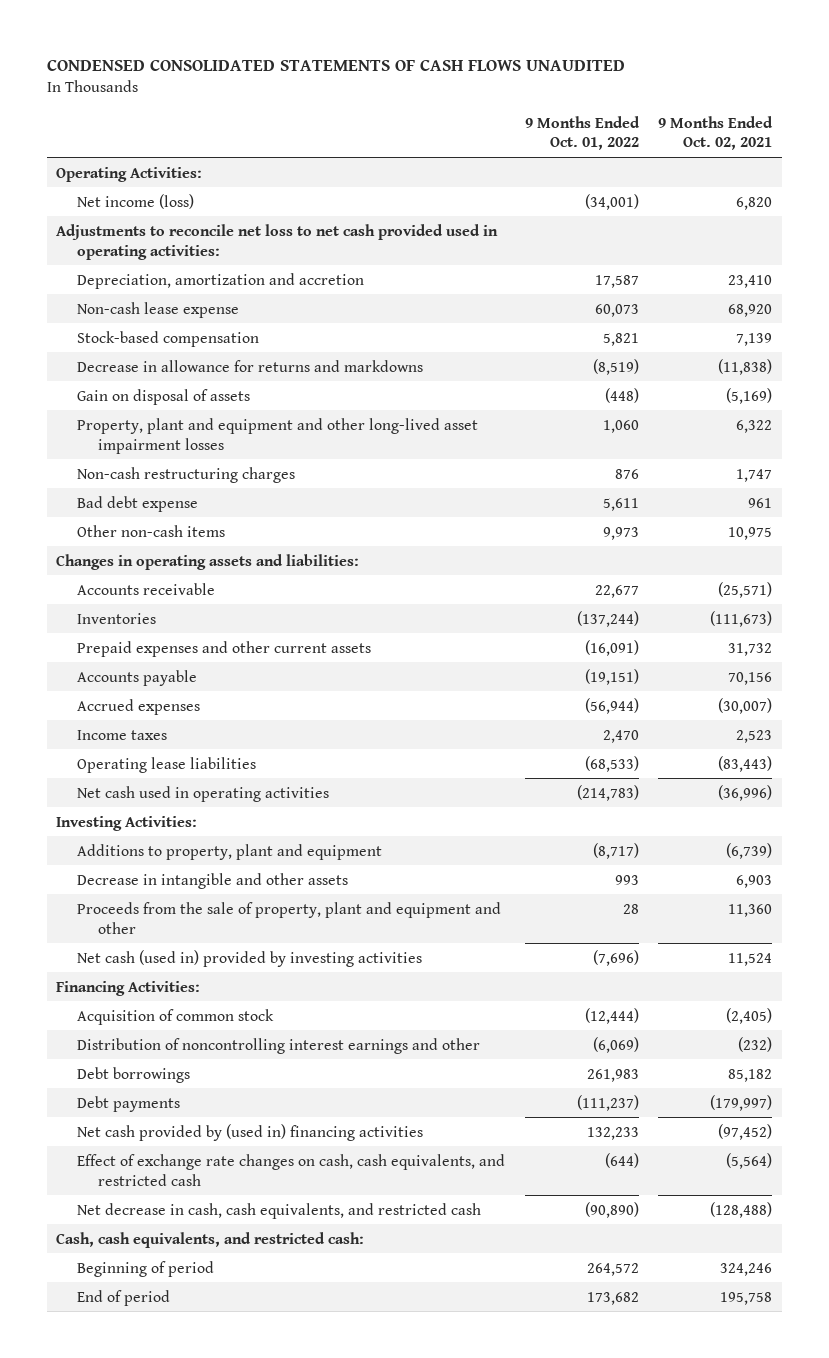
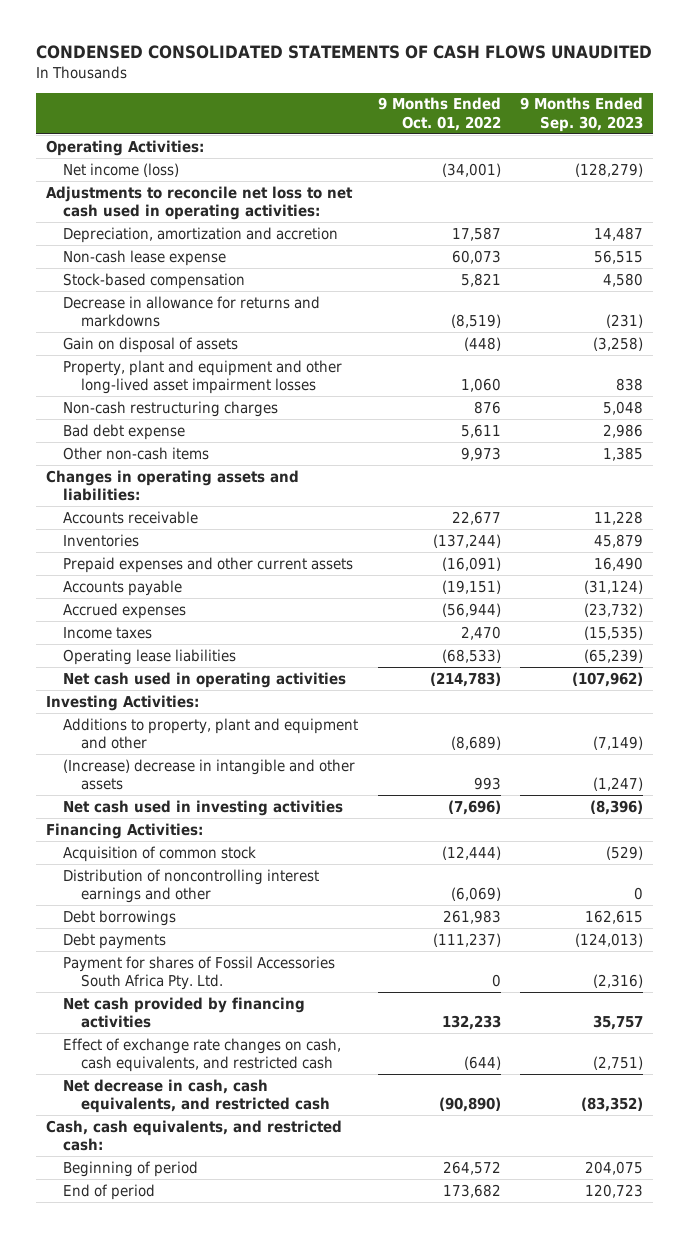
[658,115,774,151] 9 Months Ended Oct. 02, 2021 -> none
none -> [519,97,643,132] 9 Months Ended Sep. 30, 2023
[56,223,499,260] Adjustments to reconcile net loss to net cash provided used in operating activities: -> [45,185,353,221] Adjustments to reconcile net loss to net cash used in operating activities:
[77,901,502,934] Proceeds from the sale of property, plant and equipment and other -> none
[77,843,383,860] Additions to property, plant and equipment -> [63,717,359,750] Additions to property, plant and equipment and other
[592,842,639,859] (8,717) -> [450,736,501,751] (8,689)
[77,872,349,889] Decrease in intangible and other assets -> [63,758,356,791] (Increase) decrease in intangible and other assets
[77,949,423,967] Net cash (used in) provided by investing activities -> [63,799,344,816] Net cash used in investing activities
none -> [63,955,336,991] Payment for shares of Fossil Accessories South Africa Pty. Ltd.
[77,1123,424,1141] Net cash provided by (used in) financing activities -> [63,996,306,1029] Net cash provided by financing activities

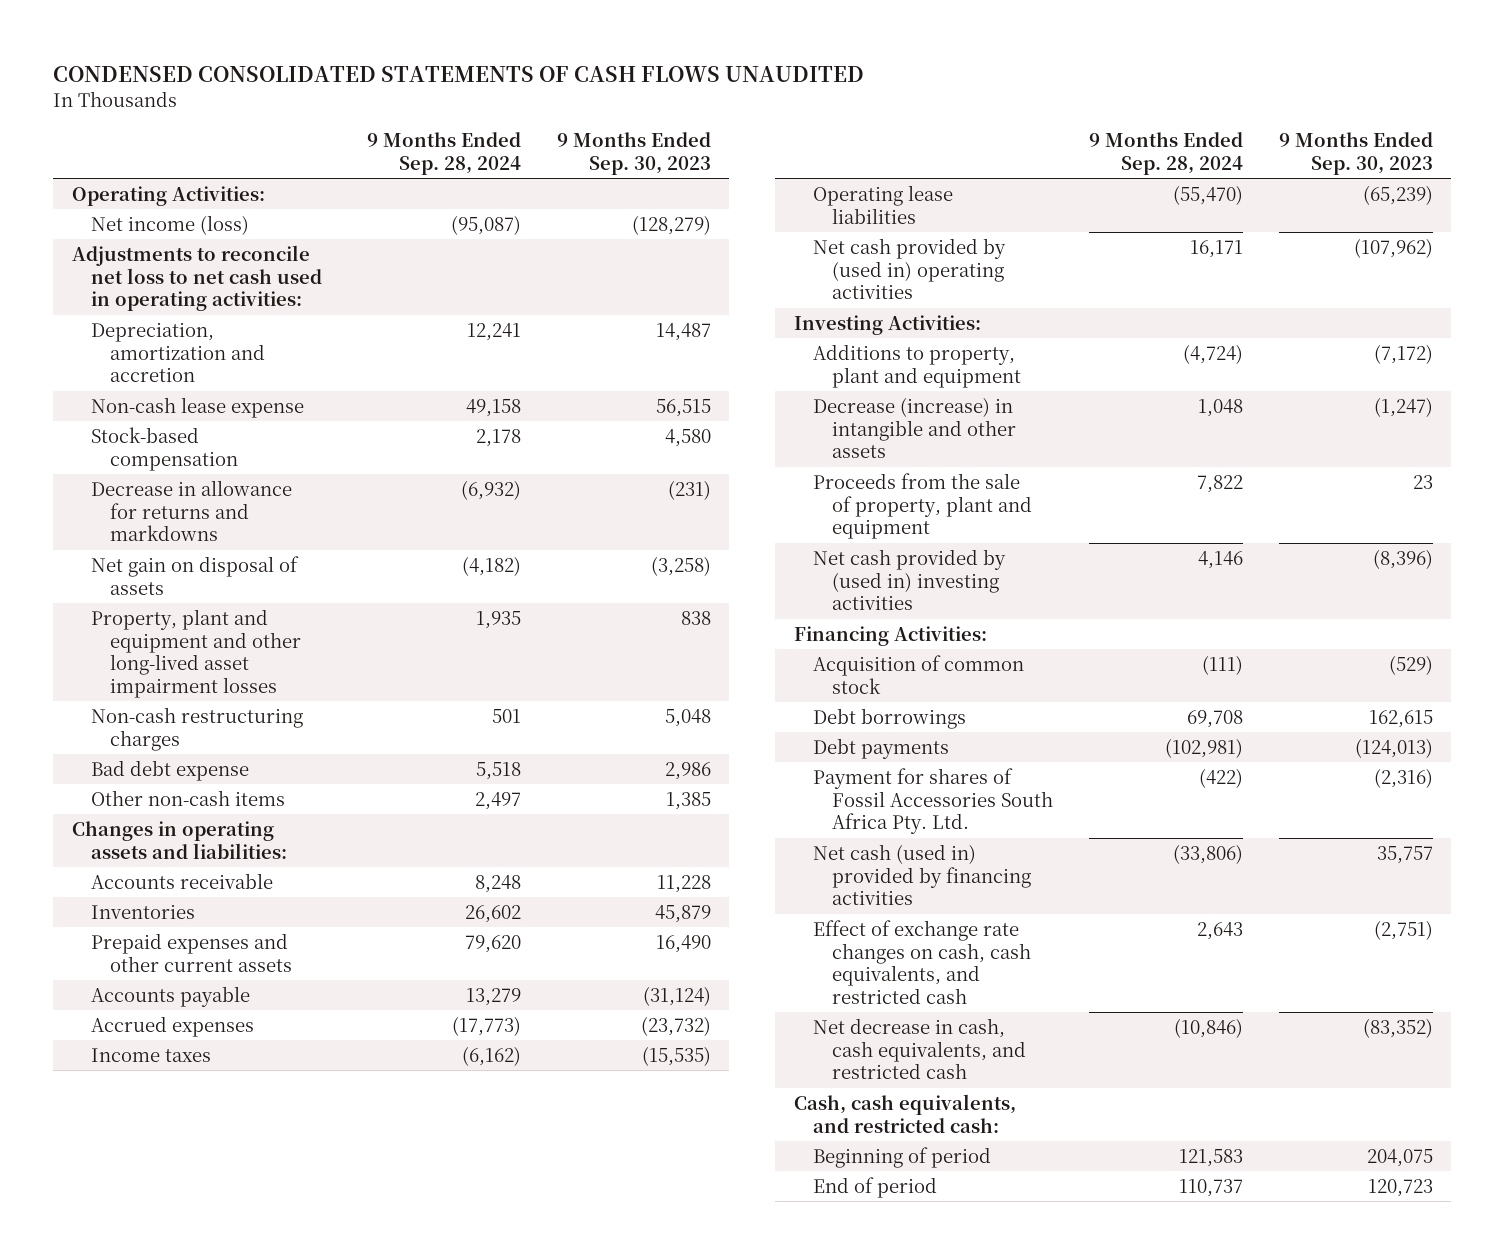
[377,97,501,131] 9 Months Ended Oct. 01, 2022 -> none
none -> [367,132,522,175] 9 Months Ended Sep. 28, 2024
[63,336,239,353] Gain on disposal of assets -> [90,555,299,595] Net gain on disposal of assets
[63,671,347,688] Net cash used in operating activities -> [812,237,1006,300] Net cash provided by (used in) operating activities
[63,717,359,750] Additions to property, plant and equipment and other -> [812,343,1021,388] Additions to property, plant and equipment
[592,736,643,751] (7,149) -> [1374,343,1434,364] (7,172)
[63,758,356,791] (Increase) decrease in intangible and other assets -> [812,396,1016,459] Decrease (increase) in intangible and other assets
none -> [812,472,1032,540] Proceeds from the sale of property, plant and equipment
[63,799,344,816] Net cash used in investing activities -> [812,548,1006,611] Net cash provided by (used in) investing activities
[63,868,320,904] Distribution of noncontrolling interest earnings and other -> none
[63,996,306,1029] Net cash provided by financing activities -> [812,843,1031,906] Net cash (used in) provided by financing activities

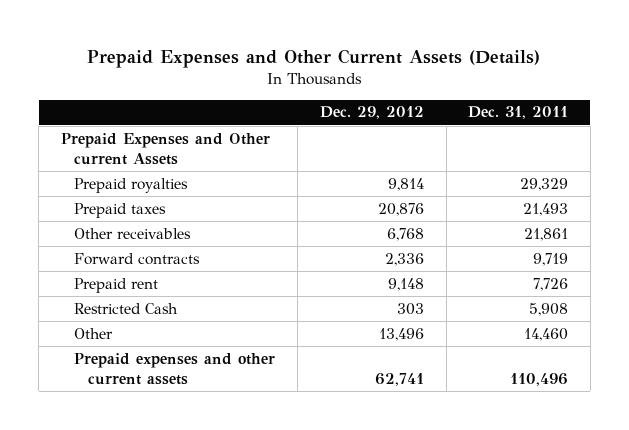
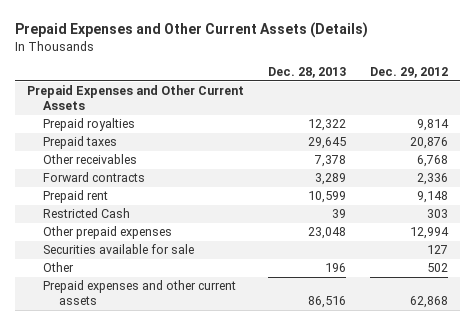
[468,106,569,120] Dec. 31, 2011 -> none
none -> [268,67,347,79] Dec. 28, 2013
[60,132,270,165] Prepaid Expenses and Other current Assets -> [26,85,244,111] Prepaid Expenses and Other Current Assets
none -> [43,226,173,240] Other prepaid expenses
none -> [43,244,195,255] Securities available for sale
[378,327,424,341] 13,496 -> [427,263,449,273] 502
[374,372,424,386] 62,741 -> [410,296,449,309] 62,868

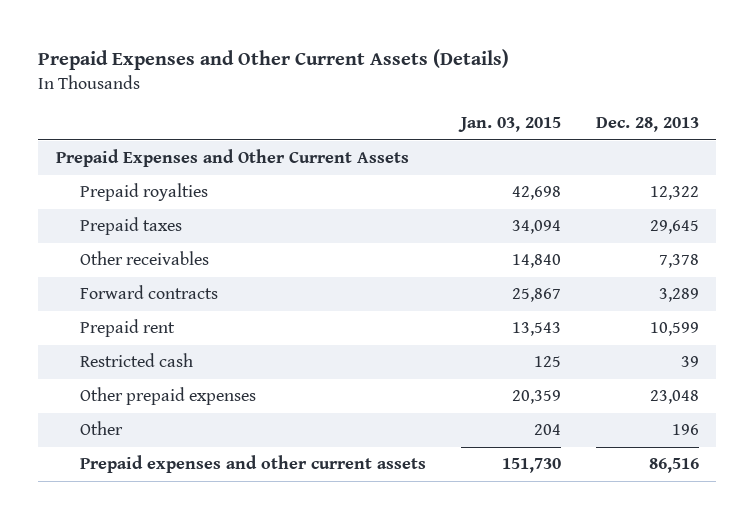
[370,67,449,79] Dec. 29, 2012 -> none
none -> [457,117,561,133] Jan. 03, 2015
[43,208,131,219] Restricted Cash -> [79,353,193,368] Restricted cash
[43,244,195,255] Securities available for sale -> none

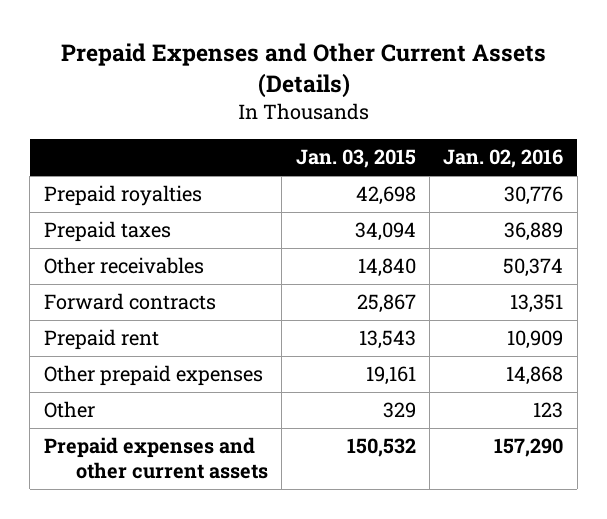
[595,117,699,133] Dec. 28, 2013 -> none
none -> [443,149,564,169] Jan. 02, 2016
[55,149,409,168] Prepaid Expenses and Other Current Assets -> none
[79,353,193,368] Restricted cash -> none
[511,390,561,405] 20,359 -> [365,366,416,386] 19,161
[533,424,561,436] 204 -> [382,402,416,419] 329
[501,458,561,474] 151,730 -> [346,438,416,458] 150,532

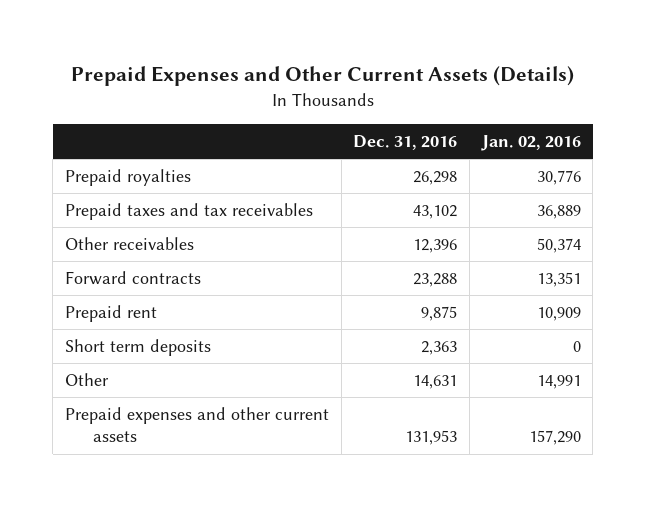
[295,149,416,169] Jan. 03, 2015 -> none
none -> [353,134,458,150] Dec. 31, 2016
[43,221,171,243] Prepaid taxes -> [64,203,313,221] Prepaid taxes and tax receivables
[43,365,263,387] Other prepaid expenses -> none
none -> [64,339,211,357] Short term deposits
[533,402,564,419] 123 -> [536,375,581,390] 14,991

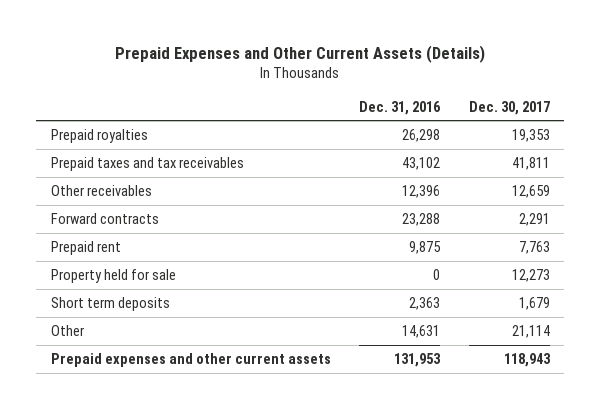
[480,134,581,151] Jan. 02, 2016 -> none
none -> [468,100,550,115] Dec. 30, 2017
none -> [50,269,176,284] Property held for sale

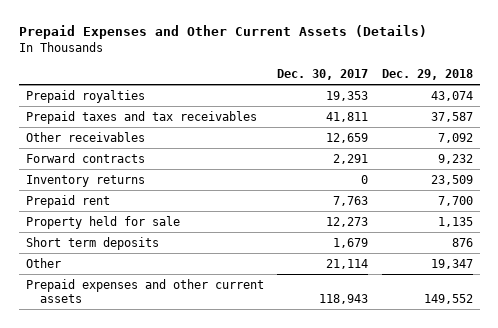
[359,100,442,115] Dec. 31, 2016 -> none
none -> [381,68,473,80] Dec. 29, 2018
none -> [25,174,145,187] Inventory returns

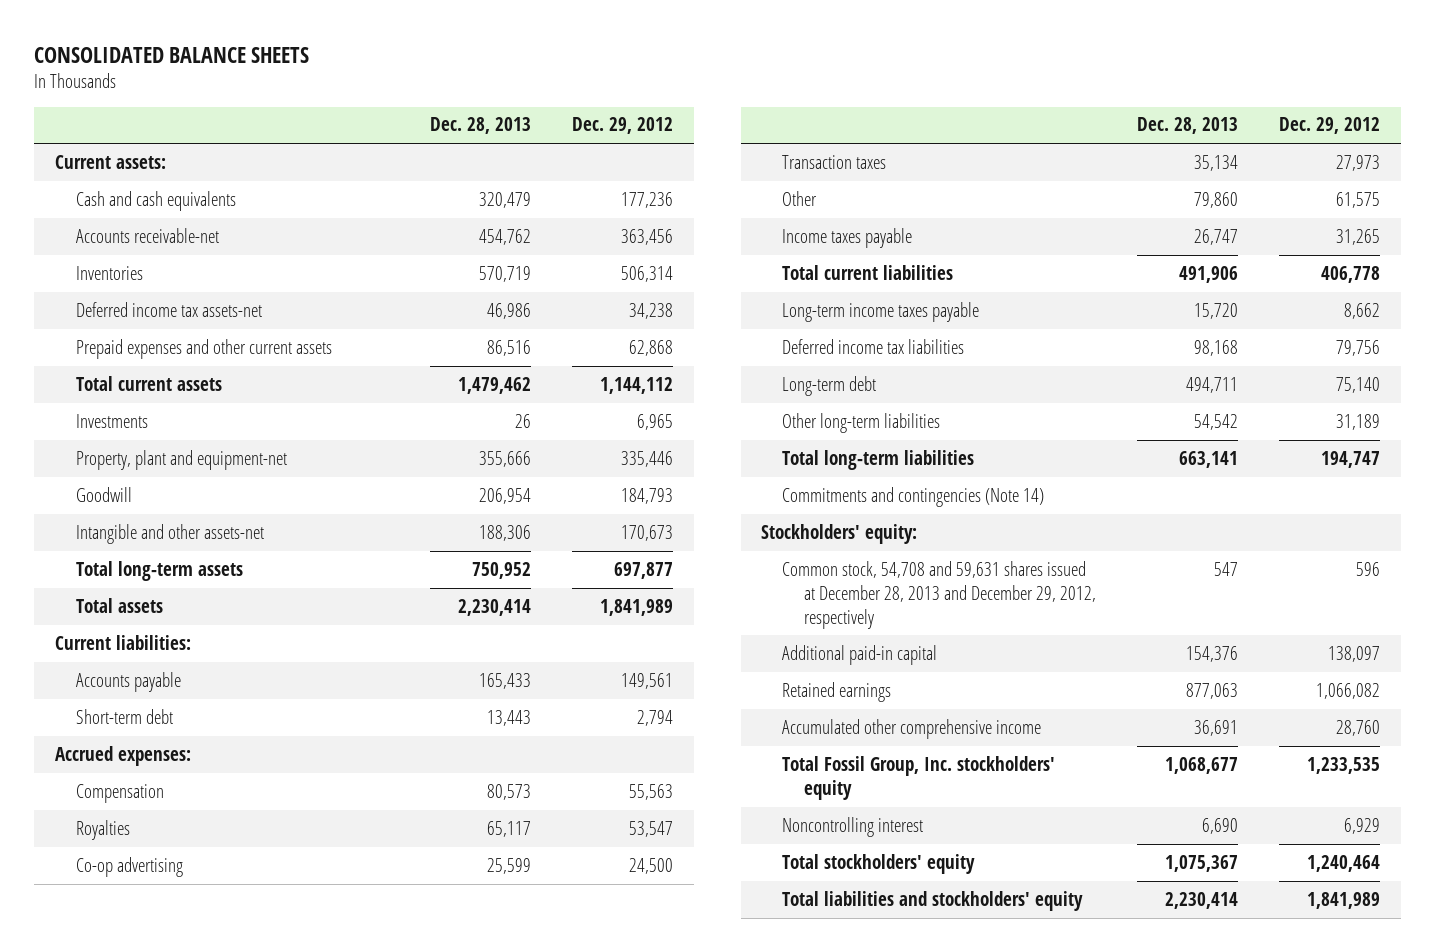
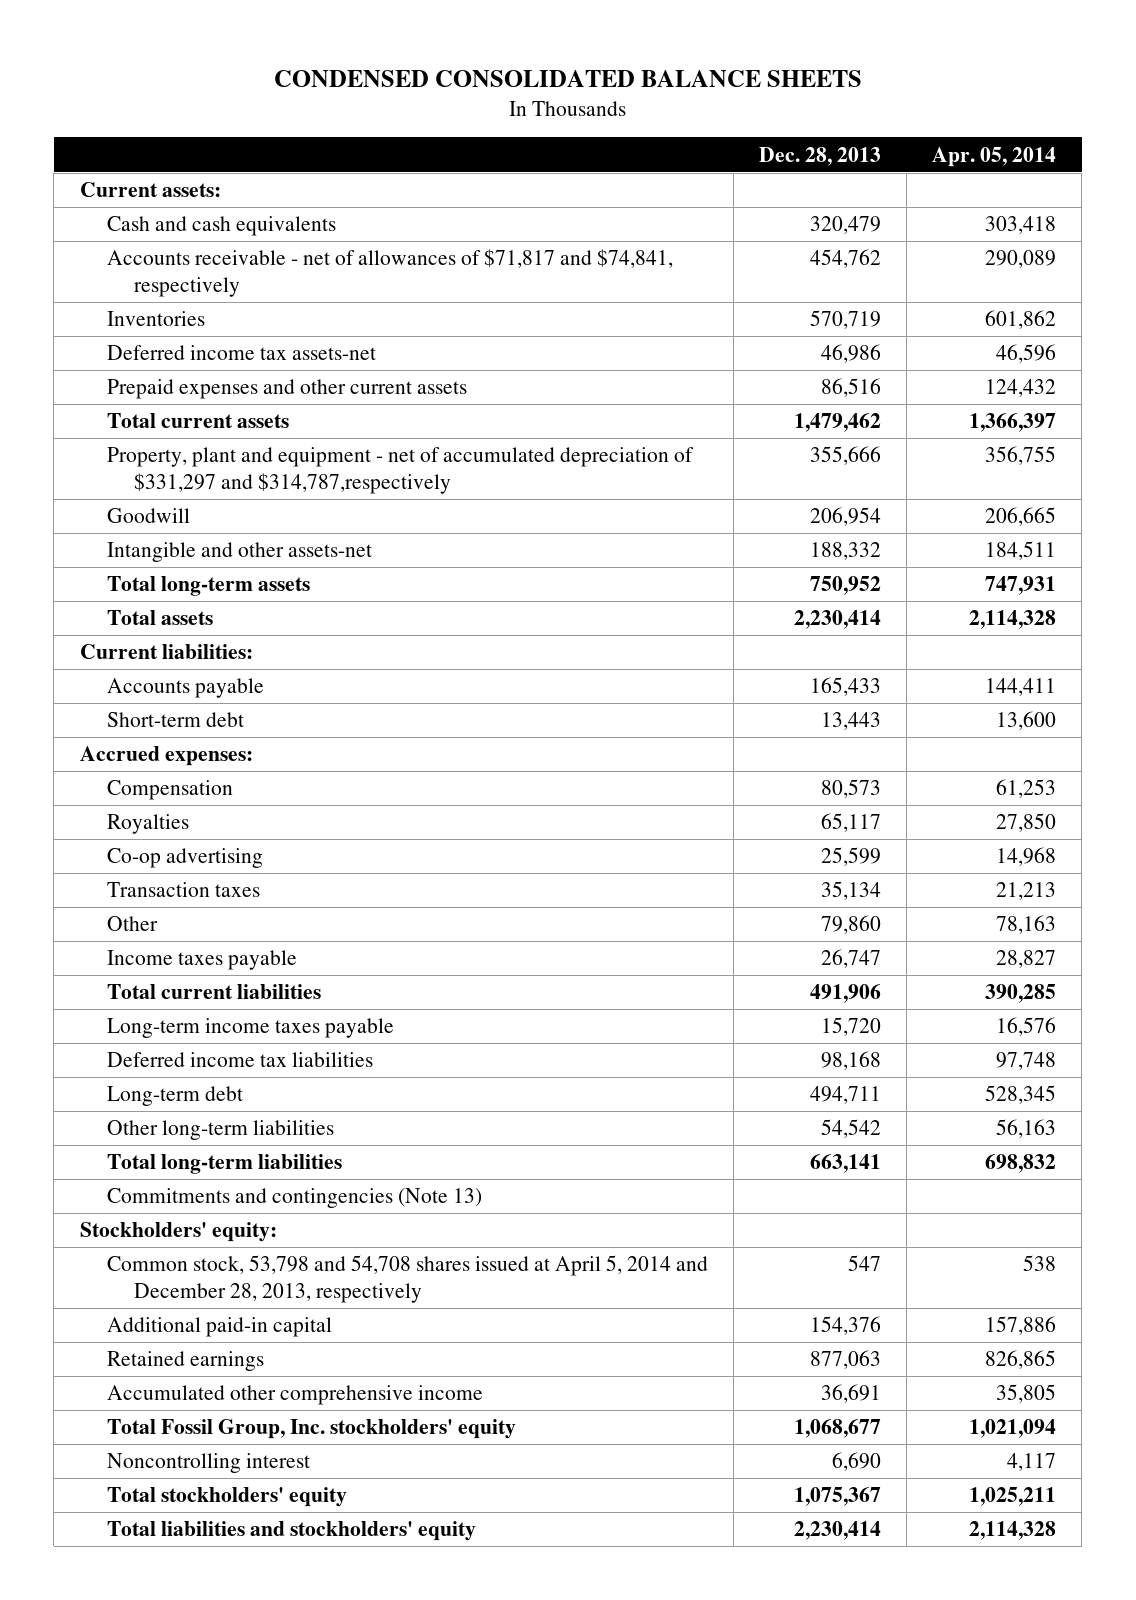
[33,46,309,63] CONSOLIDATED BALANCE SHEETS -> [273,70,862,88] CONDENSED CONSOLIDATED BALANCE SHEETS
[572,117,674,135] Dec. 29, 2012 -> none
none -> [932,146,1057,167] Apr. 05, 2014
[75,227,219,243] Accounts receivable-net -> [106,249,673,298] Accounts receivable - net of allowances of $71,817 and $74,841, respectively
[75,413,148,428] Investments -> none
[75,449,287,470] Property, plant and equipment-net -> [106,447,694,495] Property, plant and equipment - net of accumulated depreciation of $331,297 and $314,787,respectively
[479,524,532,541] 188,306 -> [809,542,881,561] 188,332
[782,486,1045,507] Commitments and contingencies (Note 14) -> [106,1188,482,1209] Commitments and contingencies (Note 13)
[782,560,1096,629] Common stock, 54,708 and 59,631 shares issued at December 28, 2013 and December 29, 2012, respectively -> [106,1255,708,1304] Common stock, 53,798 and 54,708 shares issued at April 5, 2014 and December 28, 2013, respectively

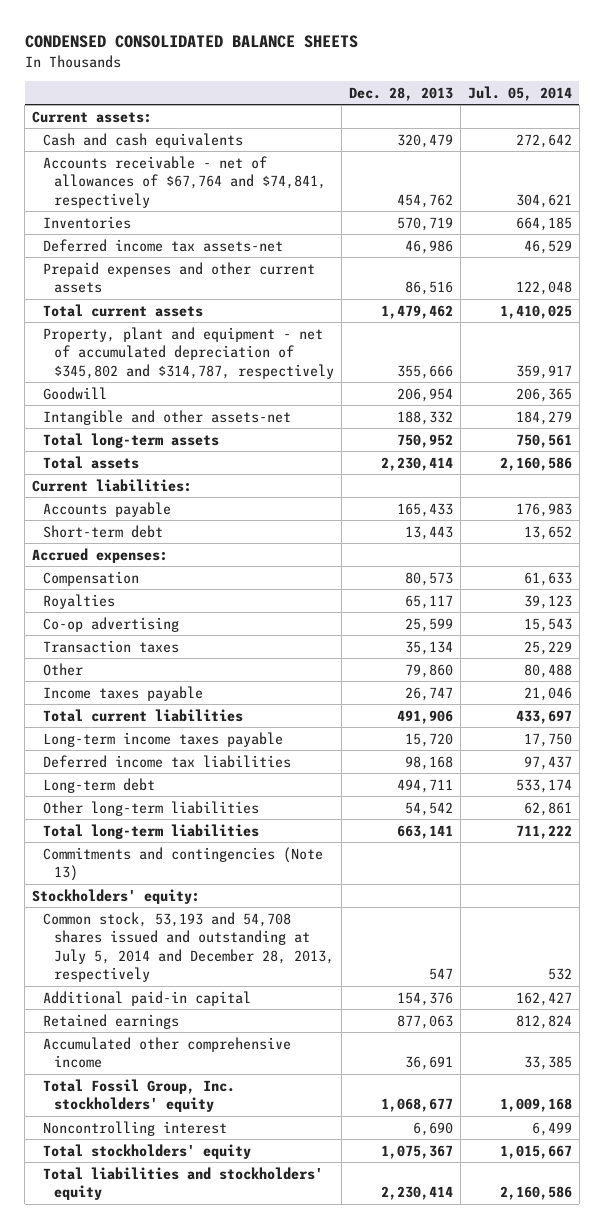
[932,146,1057,167] Apr. 05, 2014 -> none
none -> [467,85,572,101] Jul. 05, 2014
[106,249,673,298] Accounts receivable - net of allowances of $71,817 and $74,841, respectively -> [43,155,327,208] Accounts receivable - net of allowances of $67,764 and $74,841, respectively
[106,447,694,495] Property, plant and equipment - net of accumulated depreciation of $331,297 and $314,787,respectively -> [43,326,335,379] Property, plant and equipment - net of accumulated depreciation of $345,802 and $314,787, respectively
[106,1255,708,1304] Common stock, 53,798 and 54,708 shares issued at April 5, 2014 and December 28, 2013, respectively -> [43,911,335,983] Common stock, 53,193 and 54,708 shares issued and outstanding at July 5, 2014 and December 28, 2013, respectively

